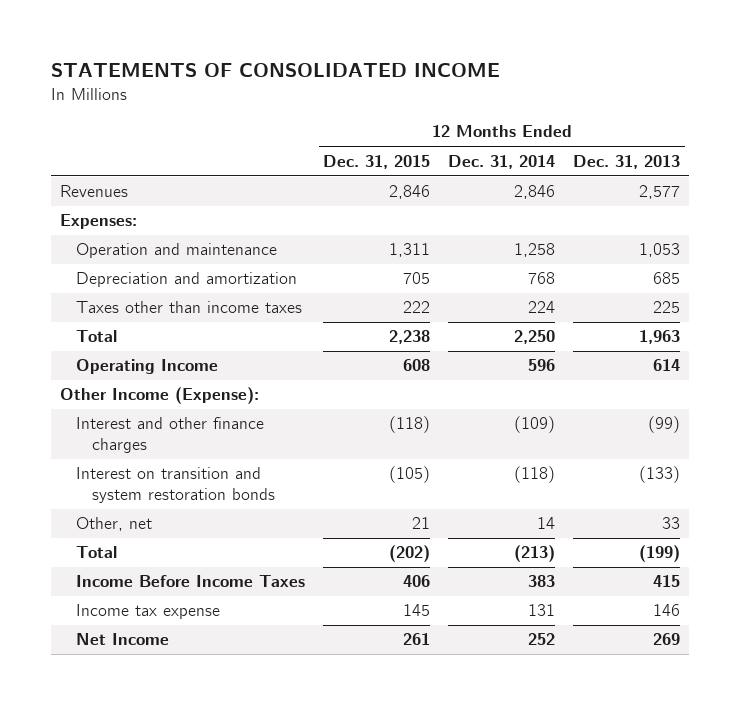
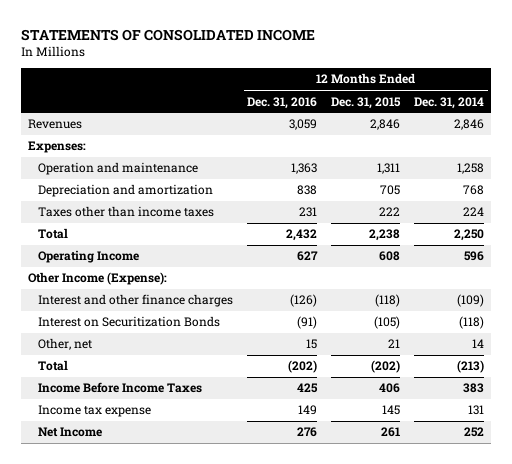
[573,154,681,169] Dec. 31, 2013 -> none
none -> [247,96,318,109] Dec. 31, 2016
[76,467,276,503] Interest on transition and system restoration bonds -> [38,316,221,328] Interest on Securitization Bonds

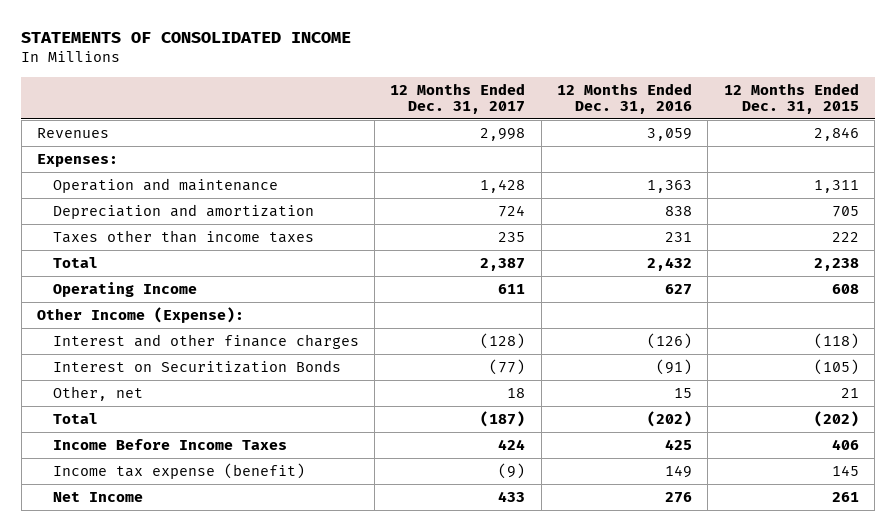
[414,96,485,109] Dec. 31, 2014 -> none
none -> [390,82,526,115] 12 Months Ended Dec. 31, 2017
[38,405,152,418] Income tax expense -> [52,462,305,479] Income tax expense (benefit)

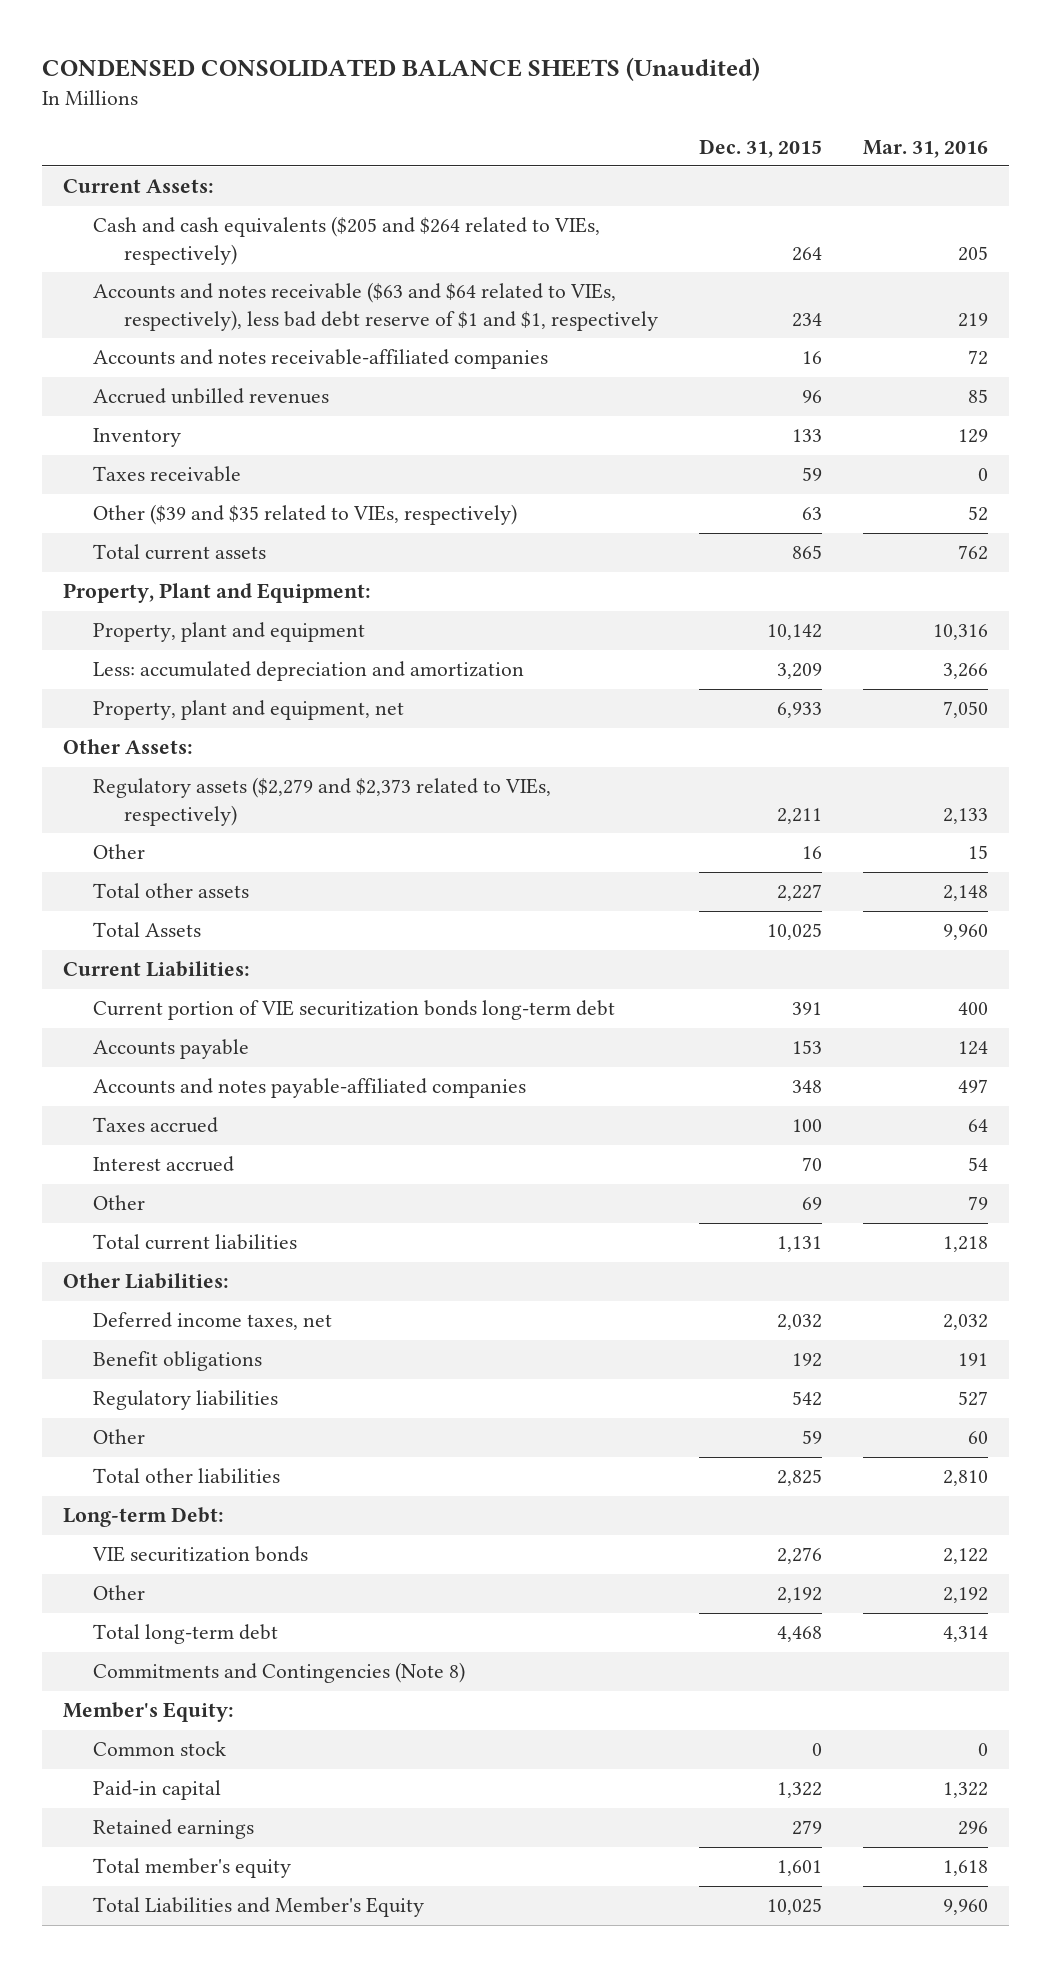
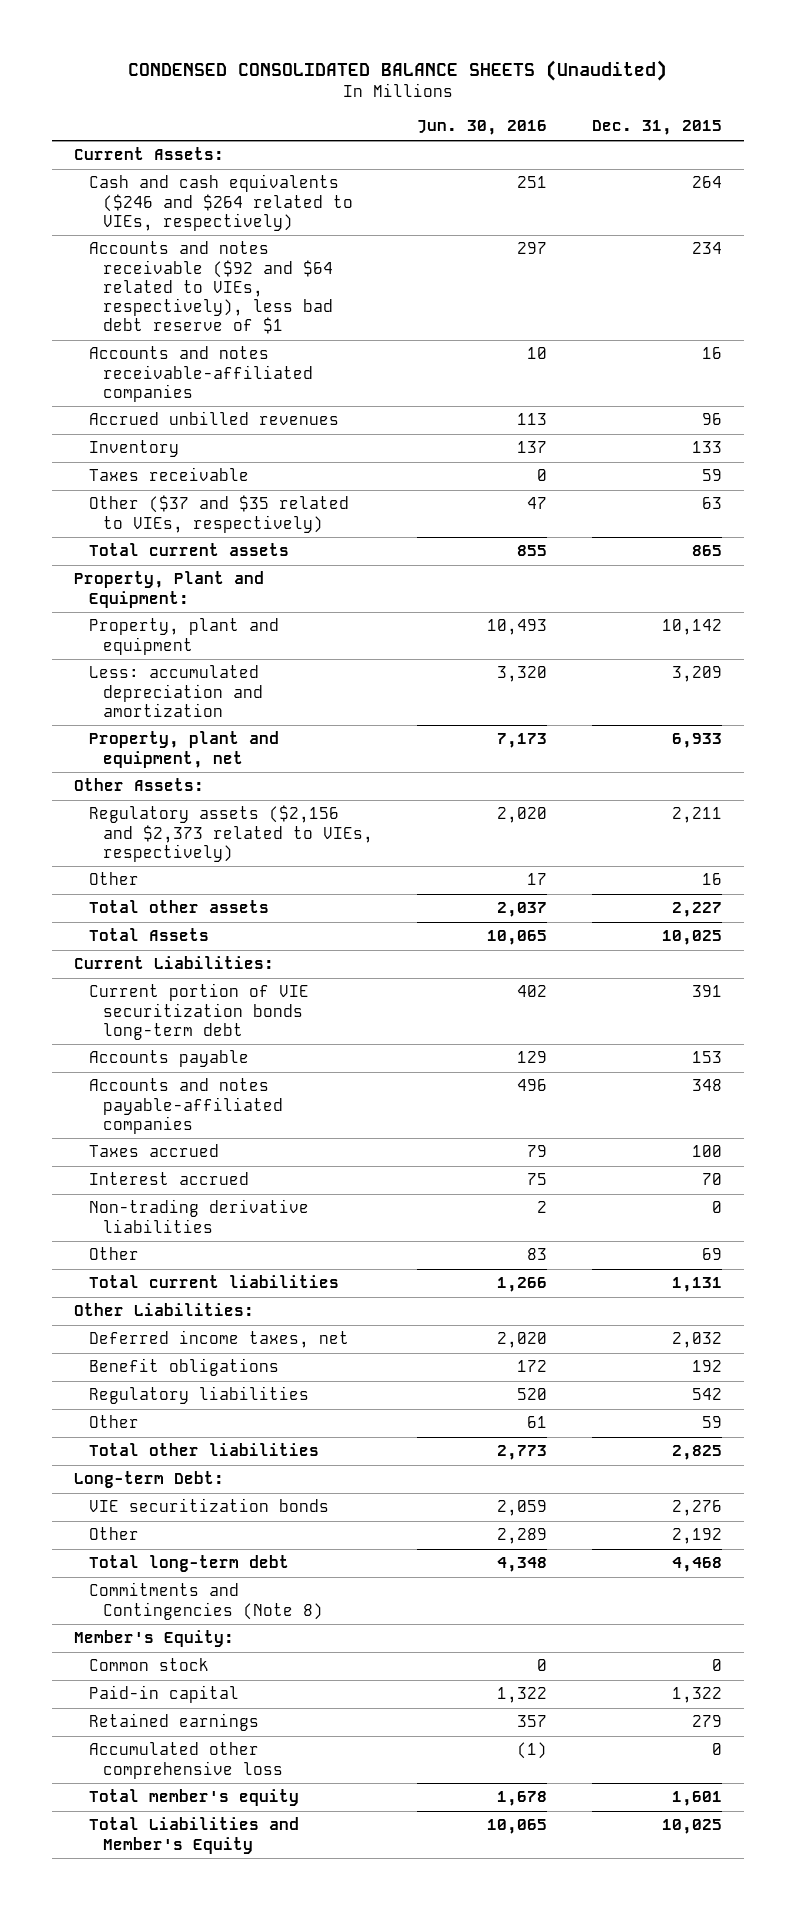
[863,139,989,158] Mar. 31, 2016 -> none
none -> [417,120,548,136] Jun. 30, 2016
[93,216,601,265] Cash and cash equivalents ($205 and $264 related to VIEs, respectively) -> [88,174,353,231] Cash and cash equivalents ($246 and $264 related to VIEs, respectively)
[93,282,658,331] Accounts and notes receivable ($63 and $64 related to VIEs, respectively), less bad debt reserve of $1 and $1, respectively -> [88,241,333,334] Accounts and notes receivable ($92 and $64 related to VIEs, respectively), less bad debt reserve of $1
[93,504,518,526] Other ($39 and $35 related to VIEs, respectively) -> [88,495,349,533] Other ($37 and $35 related to VIEs, respectively)
[93,777,552,826] Regulatory assets ($2,279 and $2,373 related to VIEs, respectively) -> [88,805,373,862] Regulatory assets ($2,156 and $2,373 related to VIEs, respectively)
none -> [88,1199,309,1233] Non-trading derivative liabilities
none -> [88,1742,283,1779] Accumulated other comprehensive loss

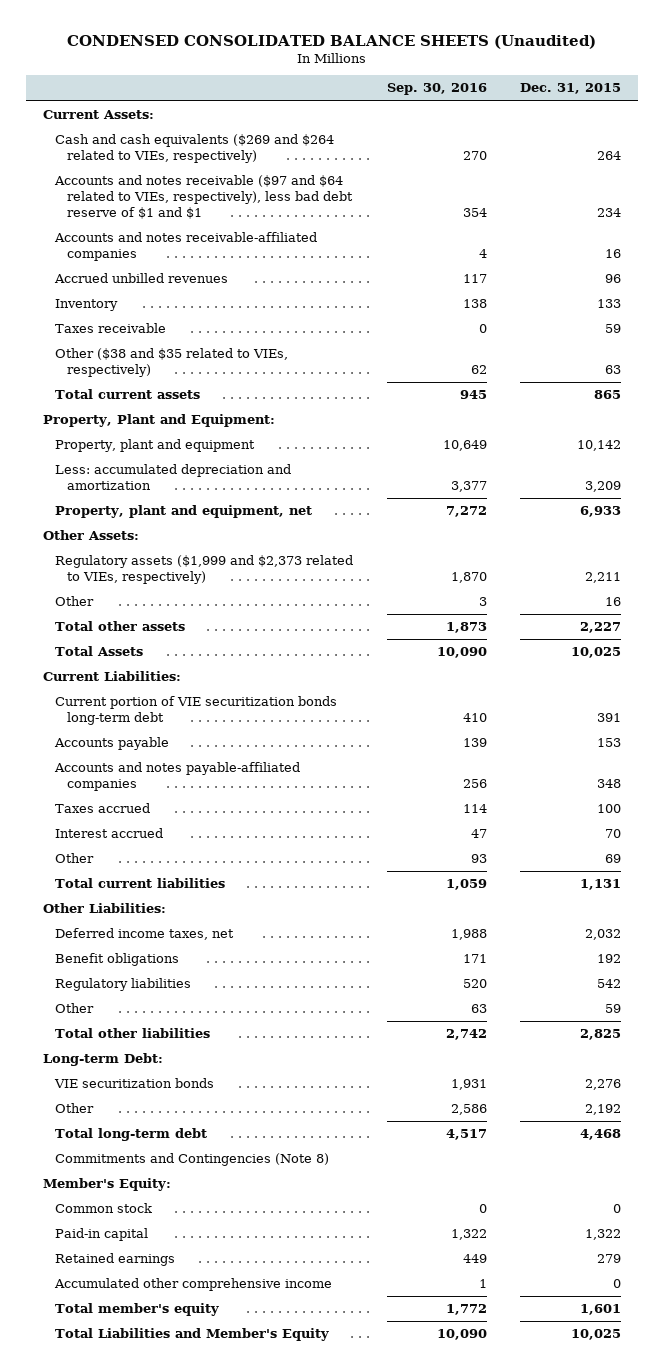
[417,120,548,136] Jun. 30, 2016 -> none
none -> [386,83,487,96] Sep. 30, 2016
[88,174,353,231] Cash and cash equivalents ($246 and $264 related to VIEs, respectively) -> [54,134,334,164] Cash and cash equivalents ($269 and $264 related to VIEs, respectively)
[88,241,333,334] Accounts and notes receivable ($92 and $64 related to VIEs, respectively), less bad debt reserve of $1 -> [53,175,354,219] Accounts and notes receivable ($97 and $64 related to VIEs, respectively), less bad debt reserve of $1 and $1
[88,495,349,533] Other ($37 and $35 related to VIEs, respectively) -> [54,348,288,378] Other ($38 and $35 related to VIEs, respectively)
[88,805,373,862] Regulatory assets ($2,156 and $2,373 related to VIEs, respectively) -> [54,555,353,585] Regulatory assets ($1,999 and $2,373 related to VIEs, respectively)
[88,1199,309,1233] Non-trading derivative liabilities -> none
[88,1742,283,1779] Accumulated other comprehensive loss -> [53,1278,332,1292] Accumulated other comprehensive income

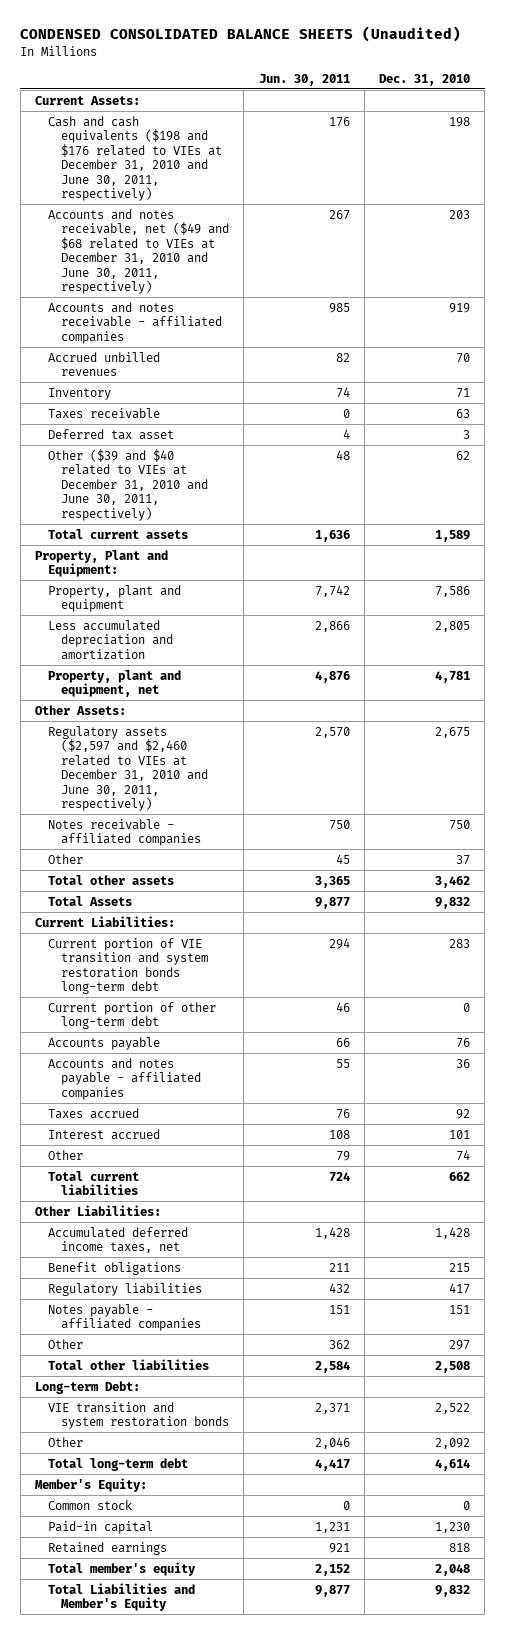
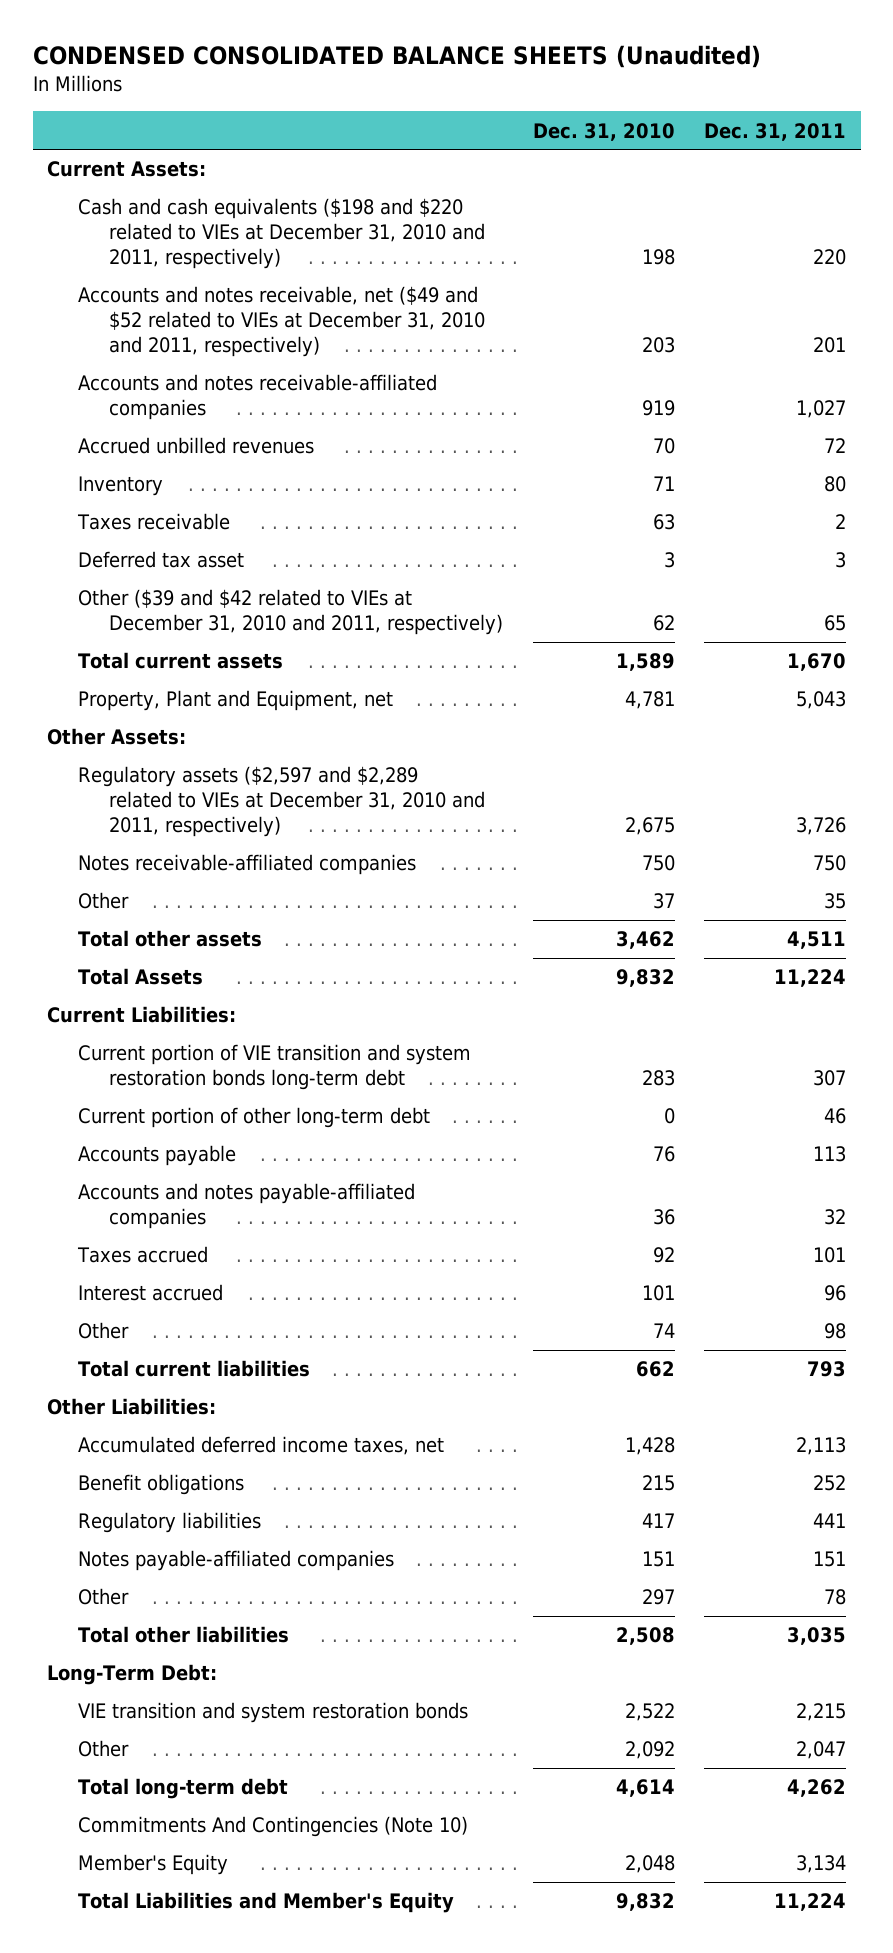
[258,73,350,86] Jun. 30, 2011 -> none
none -> [704,122,847,141] Dec. 31, 2011
[47,115,223,201] Cash and cash equivalents ($198 and $176 related to VIEs at December 31, 2010 and June 30, 2011, respectively) -> [78,198,485,270] Cash and cash equivalents ($198 and $220 related to VIEs at December 31, 2010 and 2011, respectively)
[47,208,230,294] Accounts and notes receivable, net ($49 and $68 related to VIEs at December 31, 2010 and June 30, 2011, respectively) -> [78,286,485,358] Accounts and notes receivable, net ($49 and $52 related to VIEs at December 31, 2010 and 2011, respectively)
[47,301,223,344] Accounts and notes receivable - affiliated companies -> [78,374,438,421] Accounts and notes receivable-affiliated companies
[47,448,209,521] Other ($39 and $40 related to VIEs at December 31, 2010 and June 30, 2011, respectively) -> [78,589,503,636] Other ($39 and $42 related to VIEs at December 31, 2010 and 2011, respectively)
[34,549,168,578] Property, Plant and Equipment: -> none
[47,584,181,613] Property, plant and equipment -> none
[47,619,174,660] Less accumulated depreciation and amortization -> none
[47,669,181,698] Property, plant and equipment, net -> [78,690,394,712] Property, Plant and Equipment, net
[47,725,209,811] Regulatory assets ($2,597 and $2,460 related to VIEs at December 31, 2010 and June 30, 2011, respectively) -> [78,766,485,838] Regulatory assets ($2,597 and $2,289 related to VIEs at December 31, 2010 and 2011, respectively)
[47,818,202,847] Notes receivable - affiliated companies -> [78,854,417,876] Notes receivable-affiliated companies
[47,1057,202,1100] Accounts and notes payable - affiliated companies -> [78,1183,416,1230] Accounts and notes payable-affiliated companies
[47,1303,202,1332] Notes payable - affiliated companies -> [78,1550,395,1572] Notes payable-affiliated companies
[34,1380,140,1394] Long-term Debt: -> [47,1664,218,1686] Long-Term Debt:
[34,1477,147,1492] Member's Equity: -> none
[47,1499,132,1510] Common stock -> none
[47,1520,153,1534] Paid-in capital -> none
[47,1541,167,1555] Retained earnings -> none
none -> [78,1816,469,1838] Commitments And Contingencies (Note 10)
[47,1561,196,1576] Total member's equity -> [78,1854,229,1876] Member's Equity

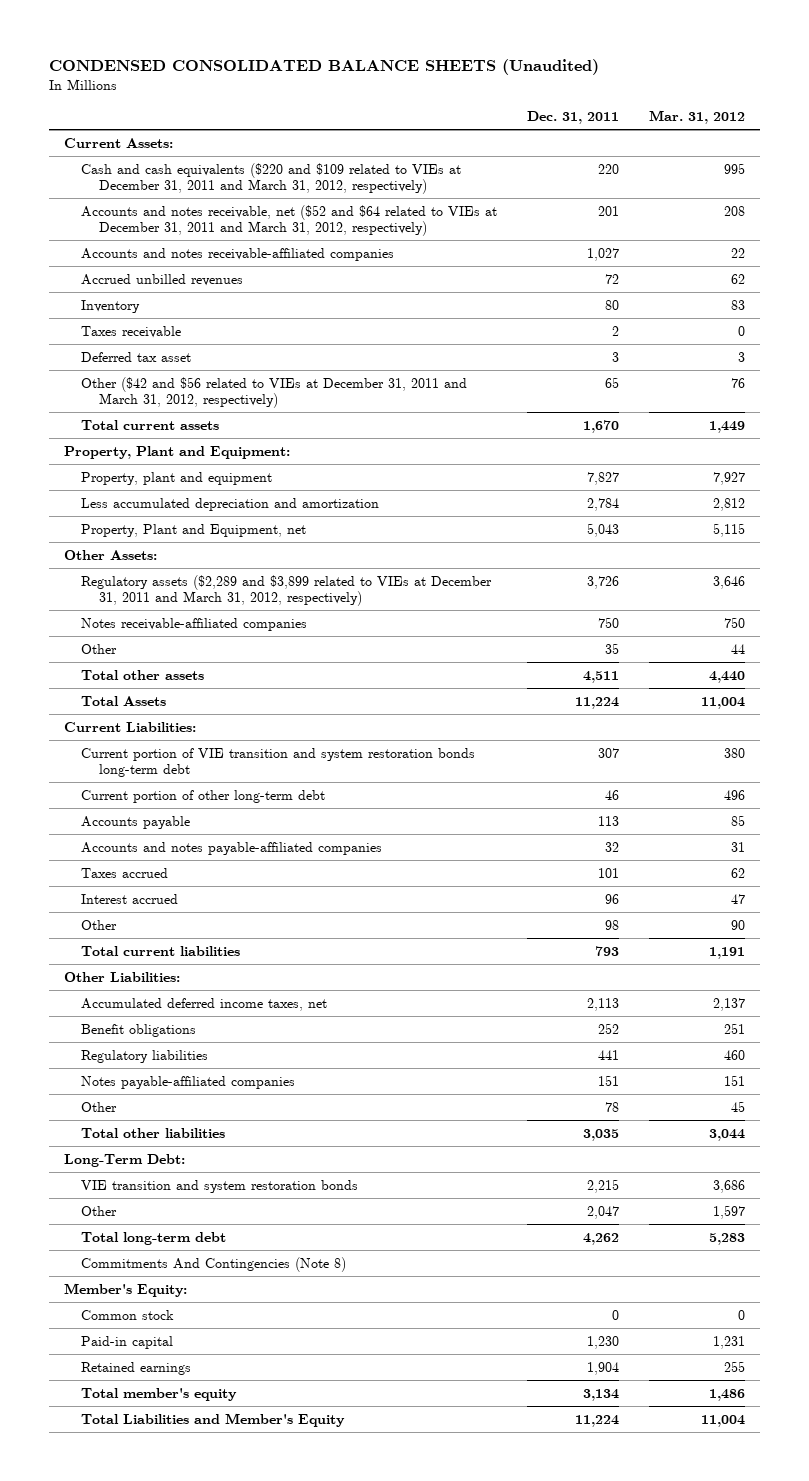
[532,122,675,141] Dec. 31, 2010 -> none
none -> [649,110,746,125] Mar. 31, 2012
[78,198,485,270] Cash and cash equivalents ($198 and $220 related to VIEs at December 31, 2010 and 2011, respectively) -> [81,162,462,195] Cash and cash equivalents ($220 and $109 related to VIEs at December 31, 2011 and March 31, 2012, respectively)
[78,286,485,358] Accounts and notes receivable, net ($49 and $52 related to VIEs at December 31, 2010 and 2011, respectively) -> [81,204,498,237] Accounts and notes receivable, net ($52 and $64 related to VIEs at December 31, 2011 and March 31, 2012, respectively)
[78,589,503,636] Other ($39 and $42 related to VIEs at December 31, 2010 and 2011, respectively) -> [81,376,468,409] Other ($42 and $56 related to VIEs at December 31, 2011 and March 31, 2012, respectively)
none -> [63,445,290,459] Property, Plant and Equipment:
none -> [81,471,273,485] Property, plant and equipment
none -> [81,497,380,511] Less accumulated depreciation and amortization
[78,766,485,838] Regulatory assets ($2,597 and $2,289 related to VIEs at December 31, 2010 and 2011, respectively) -> [81,574,493,607] Regulatory assets ($2,289 and $3,899 related to VIEs at December 31, 2011 and March 31, 2012, respectively)
[78,1816,469,1838] Commitments And Contingencies (Note 10) -> [81,1256,347,1272] Commitments And Contingencies (Note 8)
none -> [63,1282,187,1297] Member's Equity:
none -> [81,1309,175,1320] Common stock
none -> [81,1335,174,1349] Paid-in capital
none -> [81,1361,192,1375] Retained earnings
[78,1854,229,1876] Member's Equity -> [81,1387,238,1401] Total member's equity

